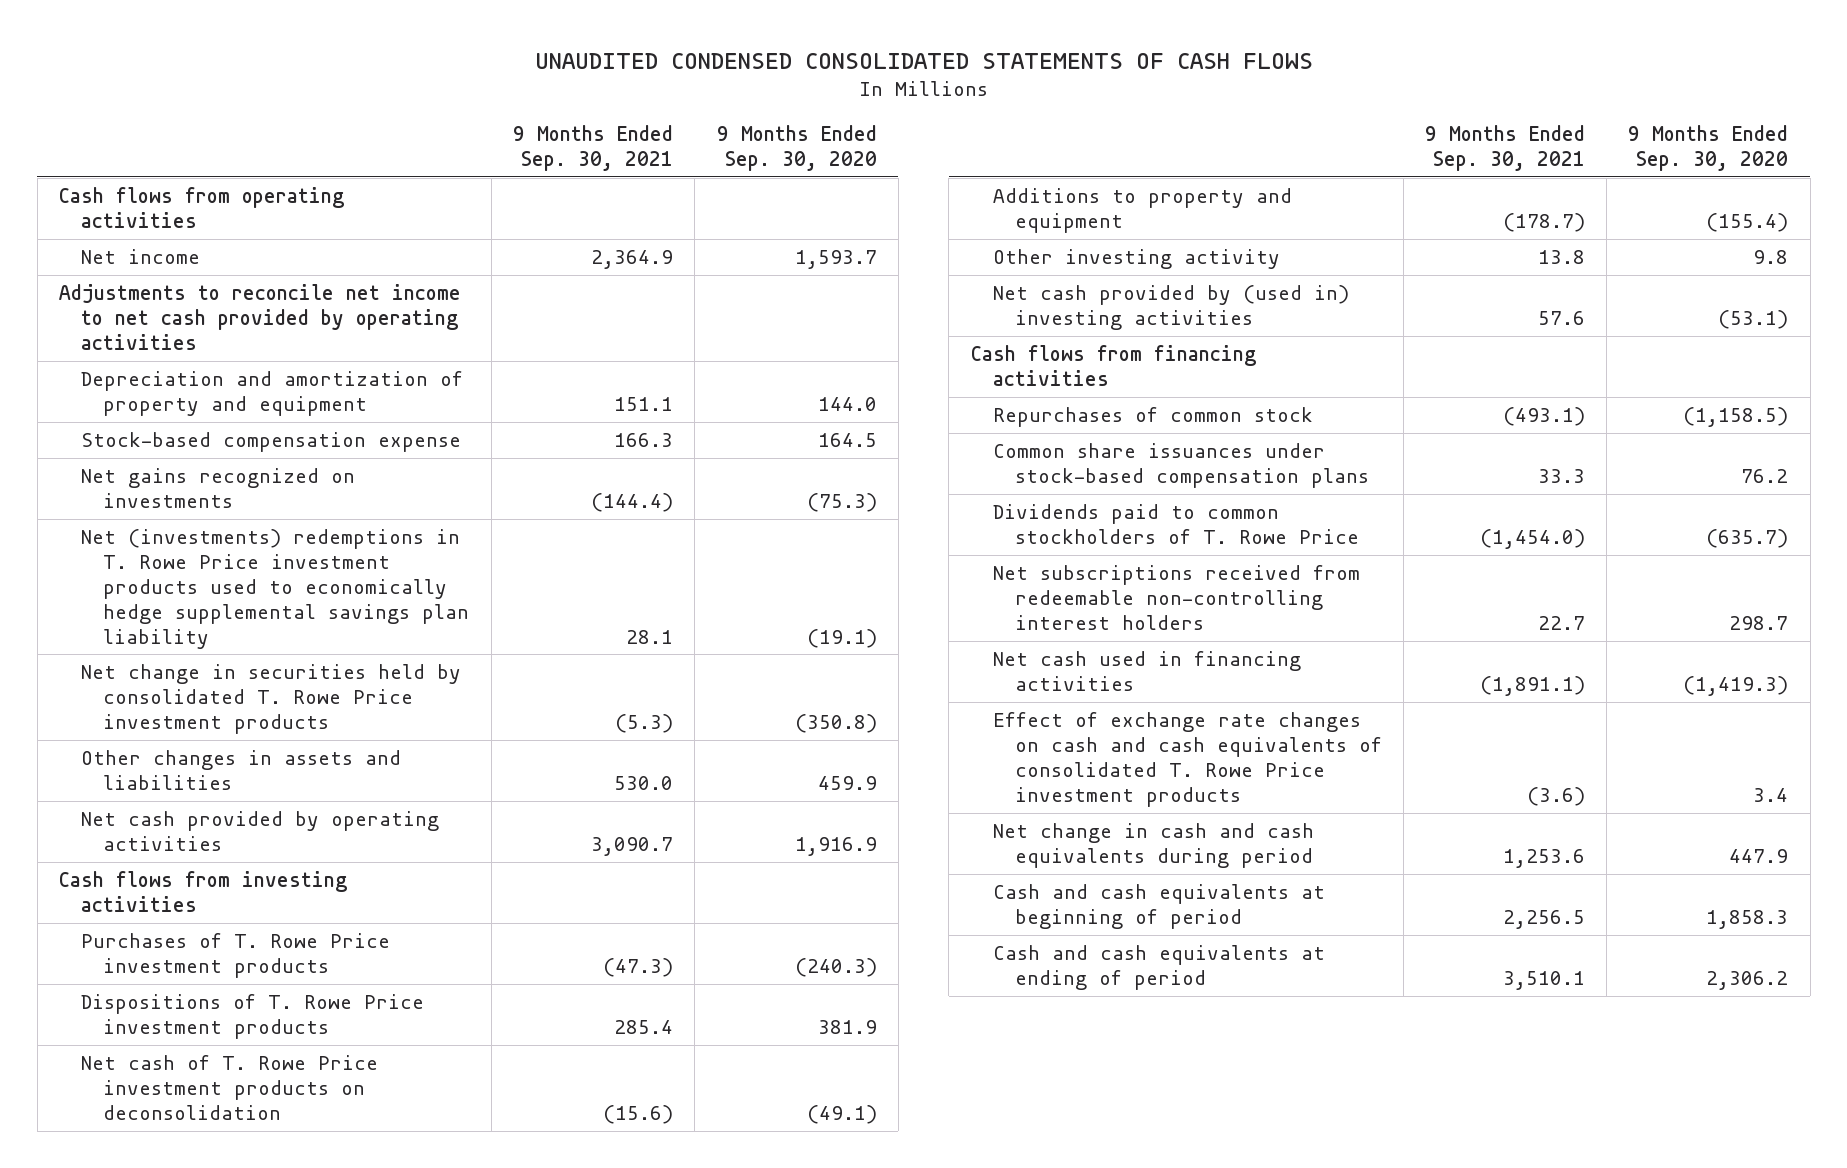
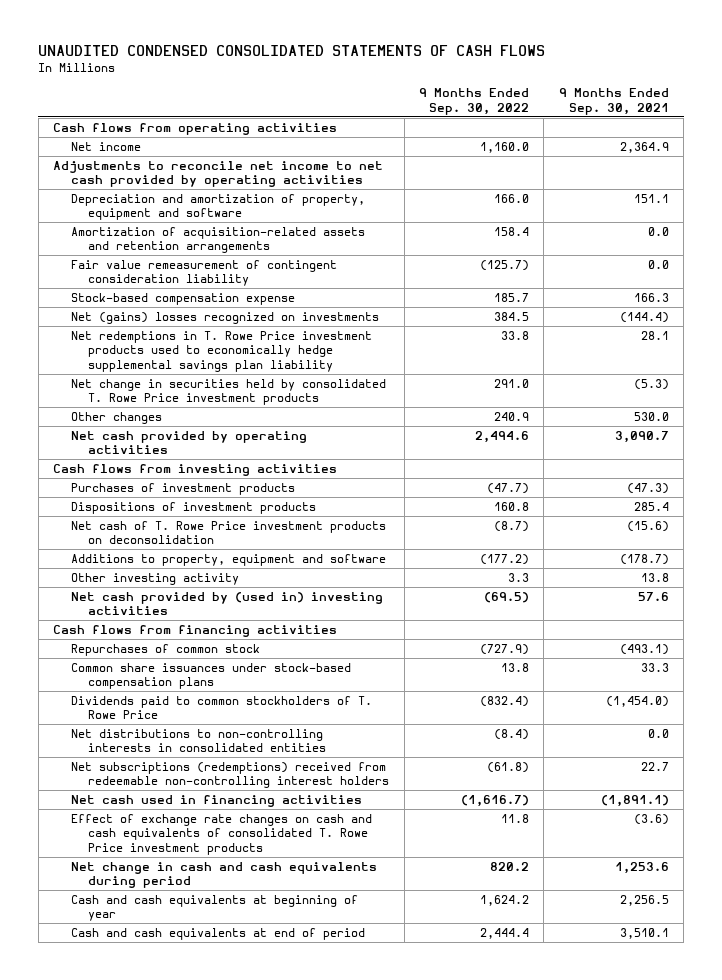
[716,125,877,172] 9 Months Ended Sep. 30, 2020 -> none
none -> [419,88,530,115] 9 Months Ended Sep. 30, 2022
[80,370,463,416] Depreciation and amortization of property and equipment -> [70,193,365,221] Depreciation and amortization of property, equipment and software
none -> [70,226,365,254] Amortization of acquisition-related assets and retention arrangements
none -> [70,259,337,287] Fair value remeasurement of contingent consideration liability
[80,467,355,508] Net gains recognized on investments -> [70,311,379,324] Net (gains) losses recognized on investments
[80,528,469,649] Net (investments) redemptions in T. Rowe Price investment products used to economically hedge supplemental savings plan liability -> [70,330,372,373] Net redemptions in T. Rowe Price investment products used to economically hedge supplemental savings plan liability
[80,749,401,790] Other changes in assets and liabilities -> [70,411,162,424] Other changes
[80,932,390,978] Purchases of T. Rowe Price investment products -> [70,482,295,495] Purchases of investment products
[80,993,424,1039] Dispositions of T. Rowe Price investment products -> [70,501,316,514] Dispositions of investment products
[992,187,1292,233] Additions to property and equipment -> [70,553,386,566] Additions to property, equipment and software
none -> [70,728,327,753] Net distributions to non-controlling interests in consolidated entities
[992,564,1360,630] Net subscriptions received from redeemable non-controlling interest holders -> [70,761,390,789] Net subscriptions (redemptions) received from redeemable non-controlling interest holders
[992,883,1325,929] Cash and cash equivalents at beginning of period -> [70,894,358,922] Cash and cash equivalents at beginning of year
[992,944,1325,990] Cash and cash equivalents at ending of period -> [70,927,365,940] Cash and cash equivalents at end of period

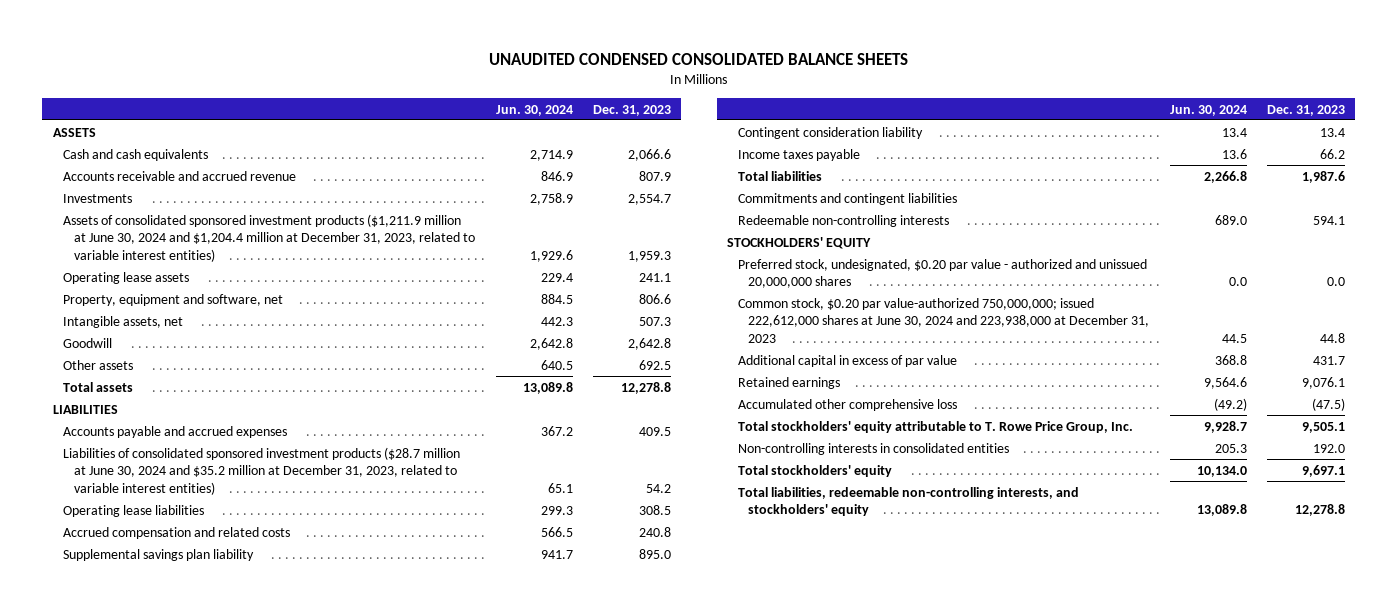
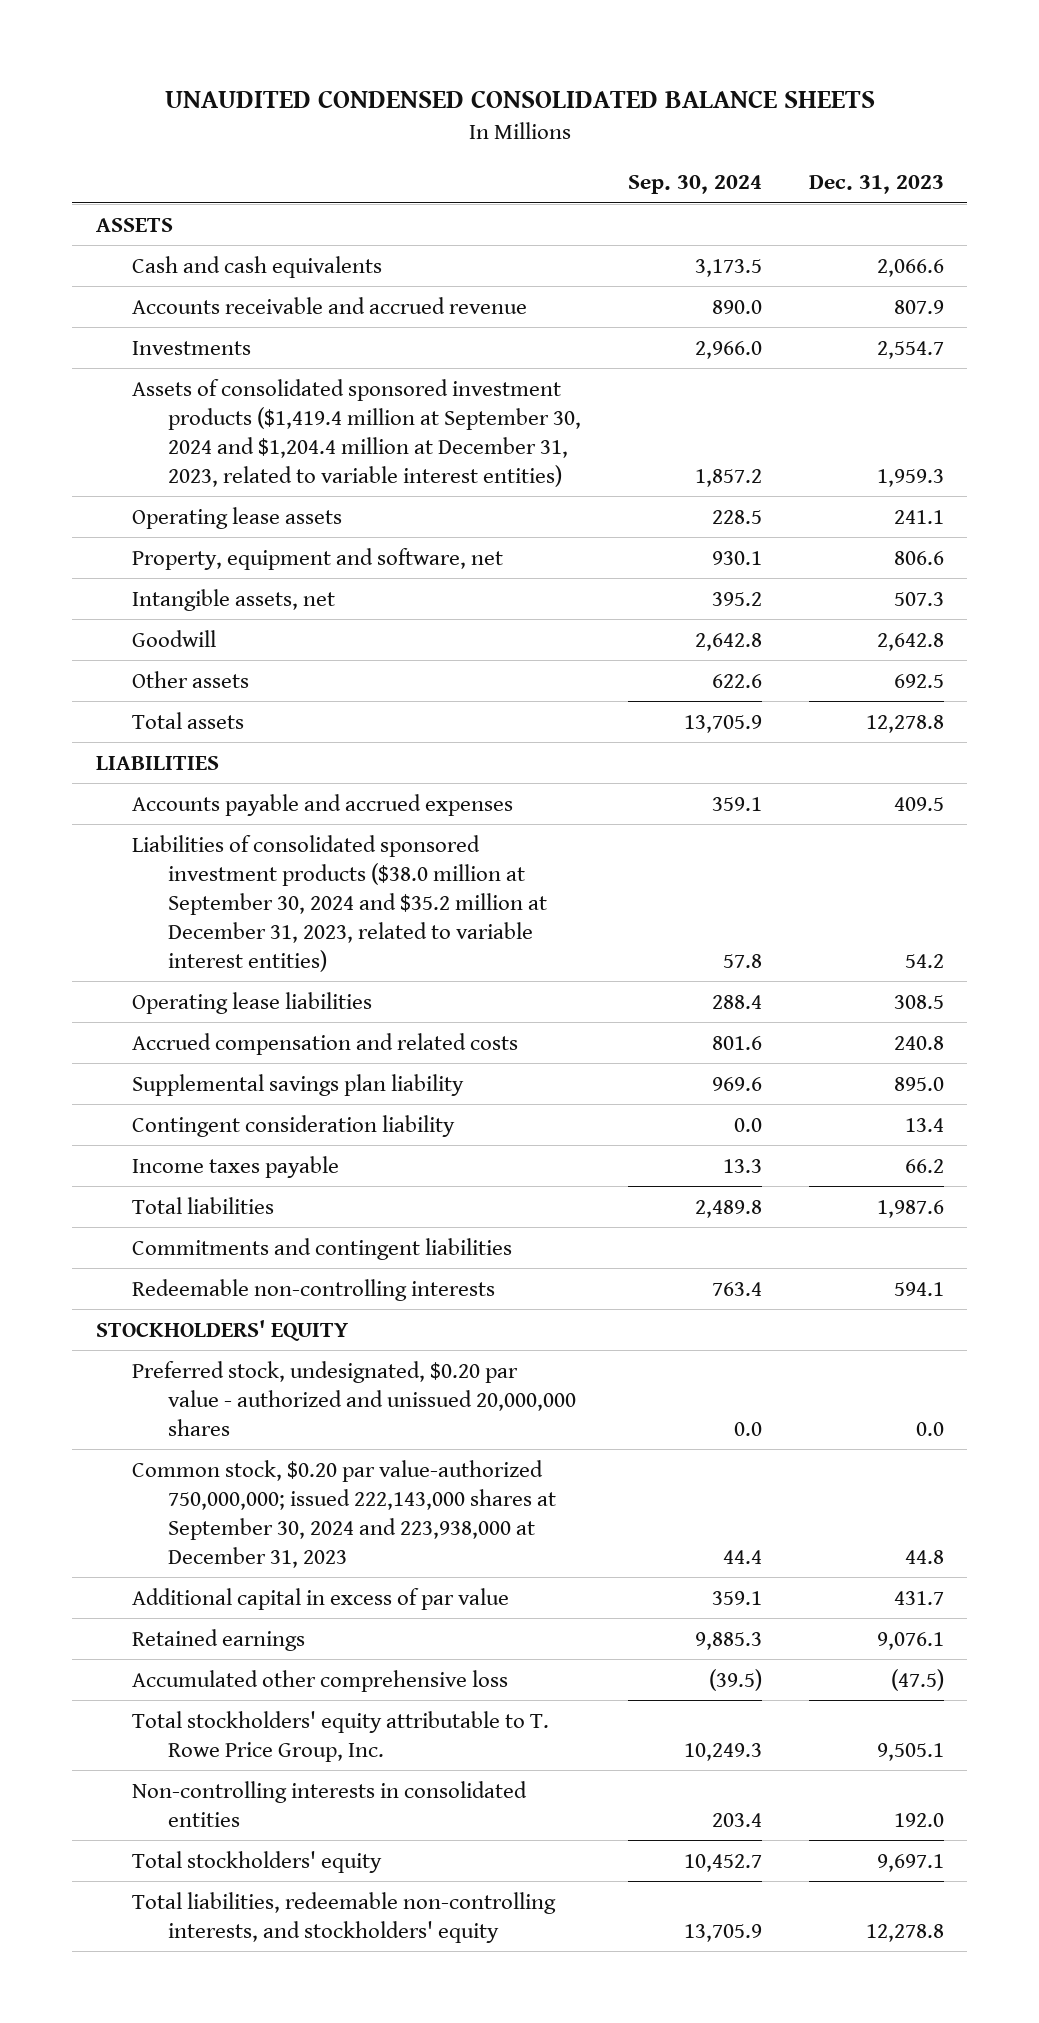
[495,104,573,116] Jun. 30, 2024 -> none
none -> [627,175,762,195] Sep. 30, 2024
[63,213,476,262] Assets of consolidated sponsored investment products ($1,211.9 million at June 30, 2024 and $1,204.4 million at December 31, 2023, related to variable interest entities) -> [131,378,581,487] Assets of consolidated sponsored investment products ($1,419.4 million at September 30, 2024 and $1,204.4 million at December 31, 2023, related to variable interest entities)
[63,446,461,495] Liabilities of consolidated sponsored investment products ($28.7 million at June 30, 2024 and $35.2 million at December 31, 2023, related to variable interest entities) -> [131,834,547,972] Liabilities of consolidated sponsored investment products ($38.0 million at September 30, 2024 and $35.2 million at December 31, 2023, related to variable interest entities)
[737,297,1150,343] Common stock, $0.20 par value-authorized 750,000,000; issued 222,612,000 shares at June 30, 2024 and 223,938,000 at December 31, 2023 -> [131,1459,556,1568] Common stock, $0.20 par value-authorized 750,000,000; issued 222,143,000 shares at September 30, 2024 and 223,938,000 at December 31, 2023

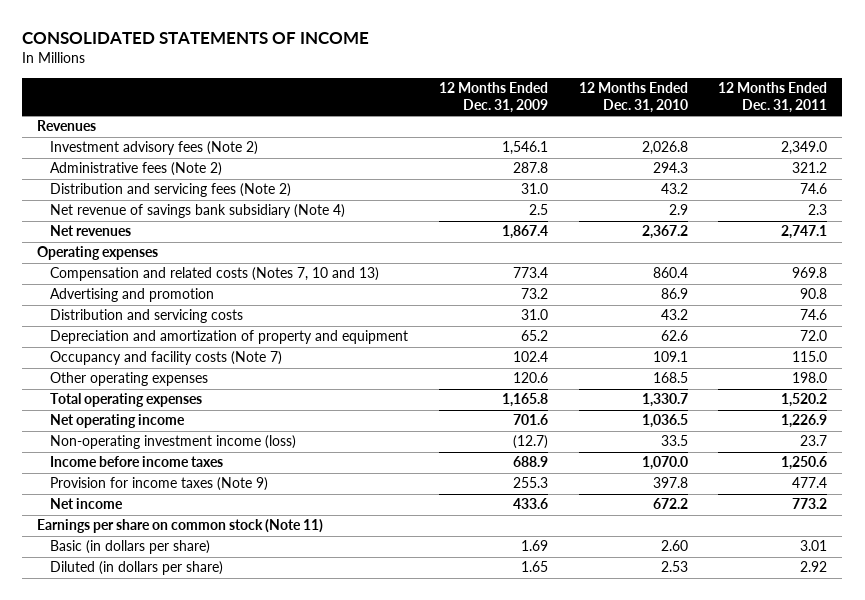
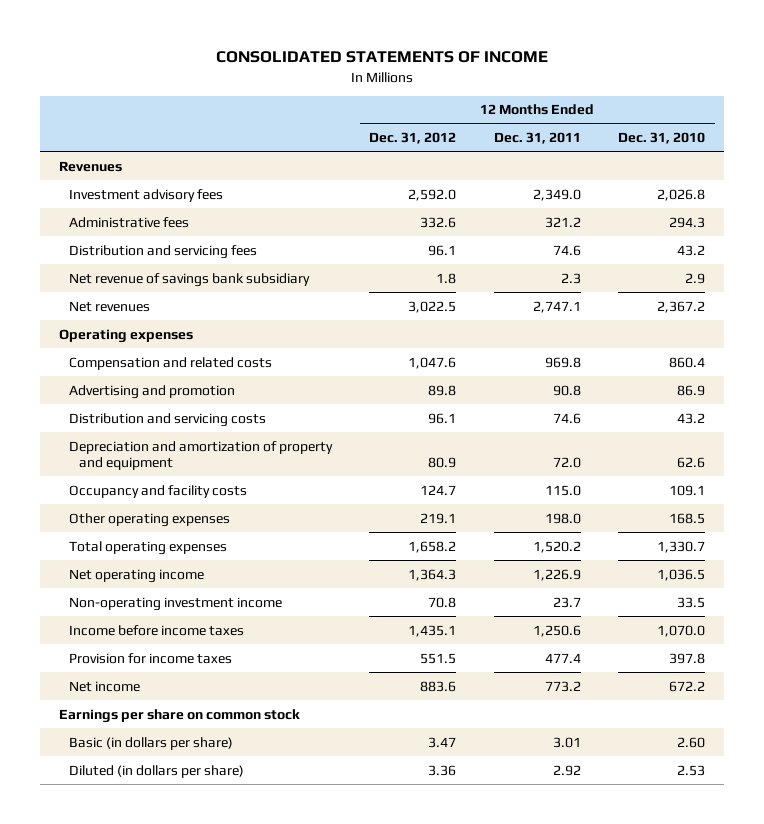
[438,82,548,114] 12 Months Ended Dec. 31, 2009 -> none
none -> [369,132,457,145] Dec. 31, 2012
[50,141,259,156] Investment advisory fees (Note 2) -> [69,188,224,202] Investment advisory fees
[50,162,223,177] Administrative fees (Note 2) -> [69,216,190,228] Administrative fees
[50,183,292,198] Distribution and servicing fees (Note 2) -> [69,244,258,259] Distribution and servicing fees
[50,204,346,219] Net revenue of savings bank subsidiary (Note 4) -> [69,272,311,287] Net revenue of savings bank subsidiary
[50,267,380,282] Compensation and related costs (Notes 7, 10 and 13) -> [69,356,273,370] Compensation and related costs
[50,351,283,366] Occupancy and facility costs (Note 7) -> [69,484,248,498] Occupancy and facility costs
[50,435,297,450] Non-operating investment income (loss) -> [69,596,283,611] Non-operating investment income
[50,477,269,492] Provision for income taxes (Note 9) -> [69,652,233,664] Provision for income taxes
[37,519,324,534] Earnings per share on common stock (Note 11) -> [58,708,300,723] Earnings per share on common stock

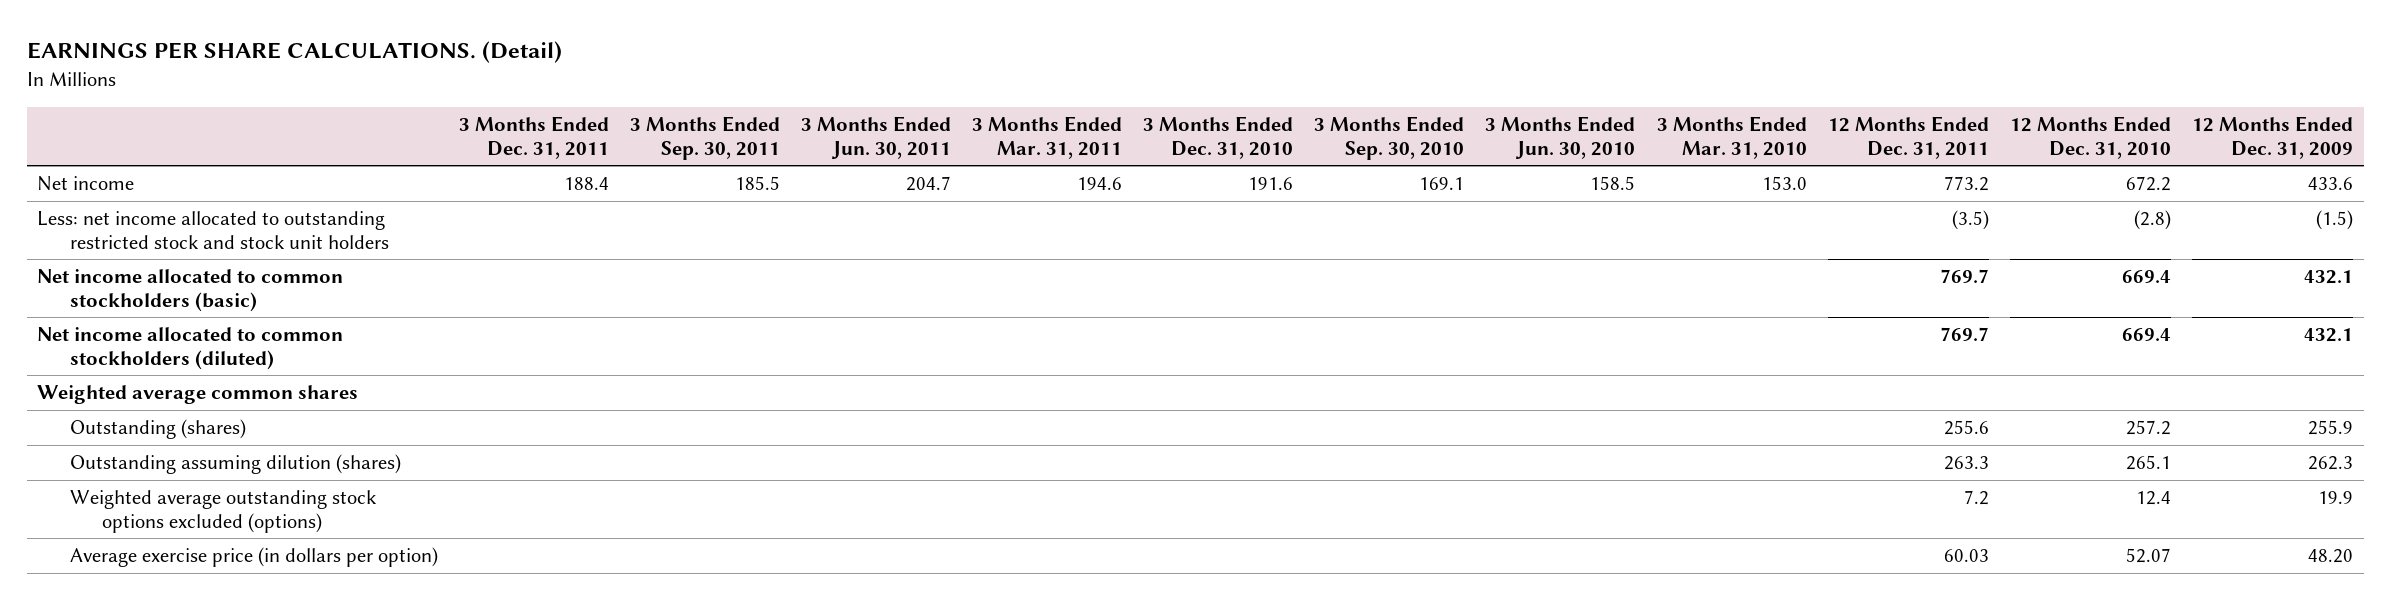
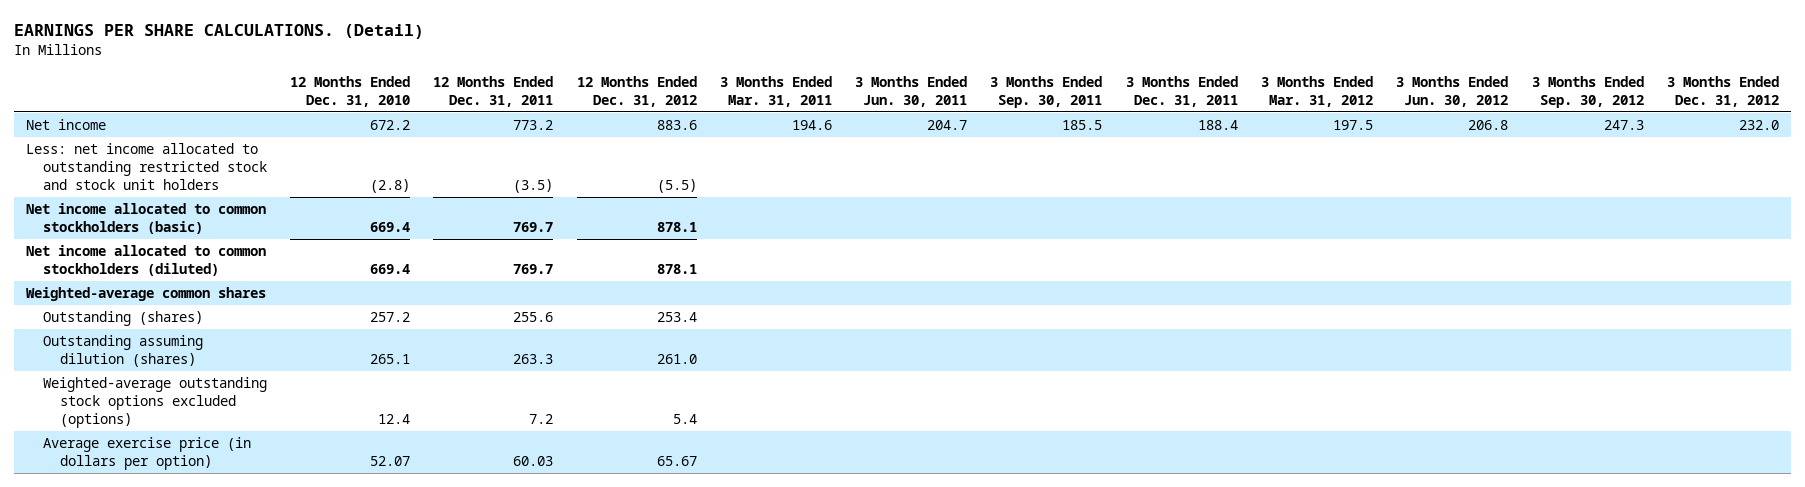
[1143,115,1294,159] 3 Months Ended Dec. 31, 2010 -> none
[1314,115,1465,160] 3 Months Ended Sep. 30, 2010 -> none
[1485,115,1636,159] 3 Months Ended Jun. 30, 2010 -> none
[1656,115,1807,159] 3 Months Ended Mar. 31, 2010 -> none
[2192,115,2354,159] 12 Months Ended Dec. 31, 2009 -> none
none -> [576,76,697,107] 12 Months Ended Dec. 31, 2012
none -> [1261,76,1374,107] 3 Months Ended Mar. 31, 2012
none -> [1396,76,1509,107] 3 Months Ended Jun. 30, 2012
none -> [1531,76,1644,108] 3 Months Ended Sep. 30, 2012
none -> [1667,76,1780,107] 3 Months Ended Dec. 31, 2012
[37,384,359,404] Weighted average common shares -> [25,287,266,302] Weighted-average common shares
[69,489,377,533] Weighted average outstanding stock options excluded (options) -> [42,377,267,428] Weighted-average outstanding stock options excluded (options)

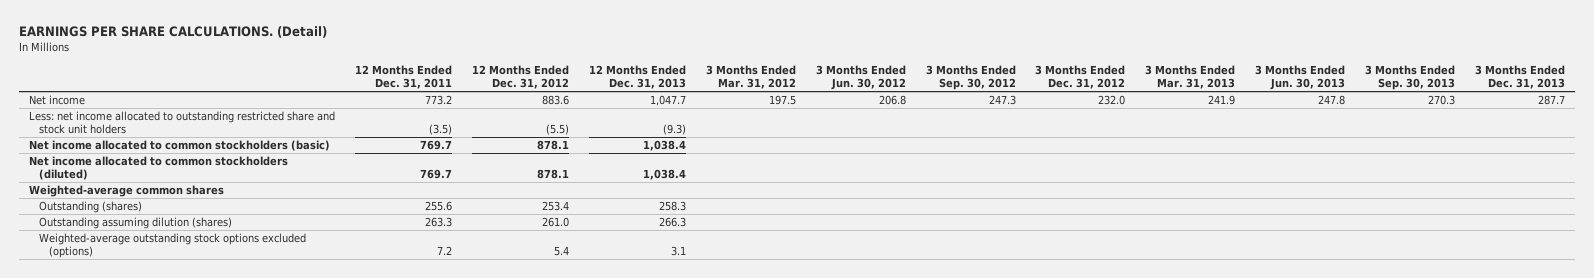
[289,76,410,107] 12 Months Ended Dec. 31, 2010 -> none
[719,76,832,107] 3 Months Ended Mar. 31, 2011 -> none
[855,76,968,107] 3 Months Ended Jun. 30, 2011 -> none
[990,76,1103,108] 3 Months Ended Sep. 30, 2011 -> none
[1125,76,1238,107] 3 Months Ended Dec. 31, 2011 -> none
none -> [588,65,686,90] 12 Months Ended Dec. 31, 2013
none -> [1145,65,1236,90] 3 Months Ended Mar. 31, 2013
none -> [1255,65,1346,91] 3 Months Ended Jun. 30, 2013
none -> [1365,65,1456,91] 3 Months Ended Sep. 30, 2013
none -> [1475,65,1566,90] 3 Months Ended Dec. 31, 2013
[25,143,267,190] Less: net income allocated to outstanding restricted stock and stock unit holders -> [29,111,336,135] Less: net income allocated to outstanding restricted share and stock unit holders
[42,437,251,471] Average exercise price (in dollars per option) -> none

